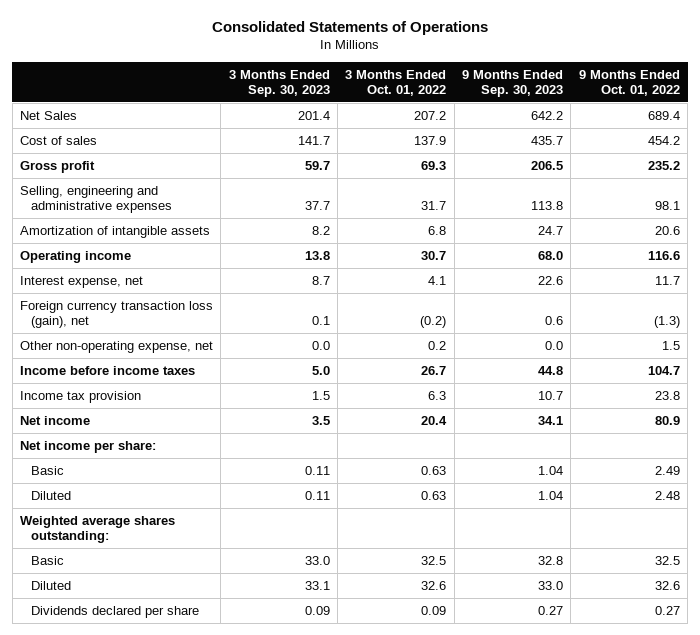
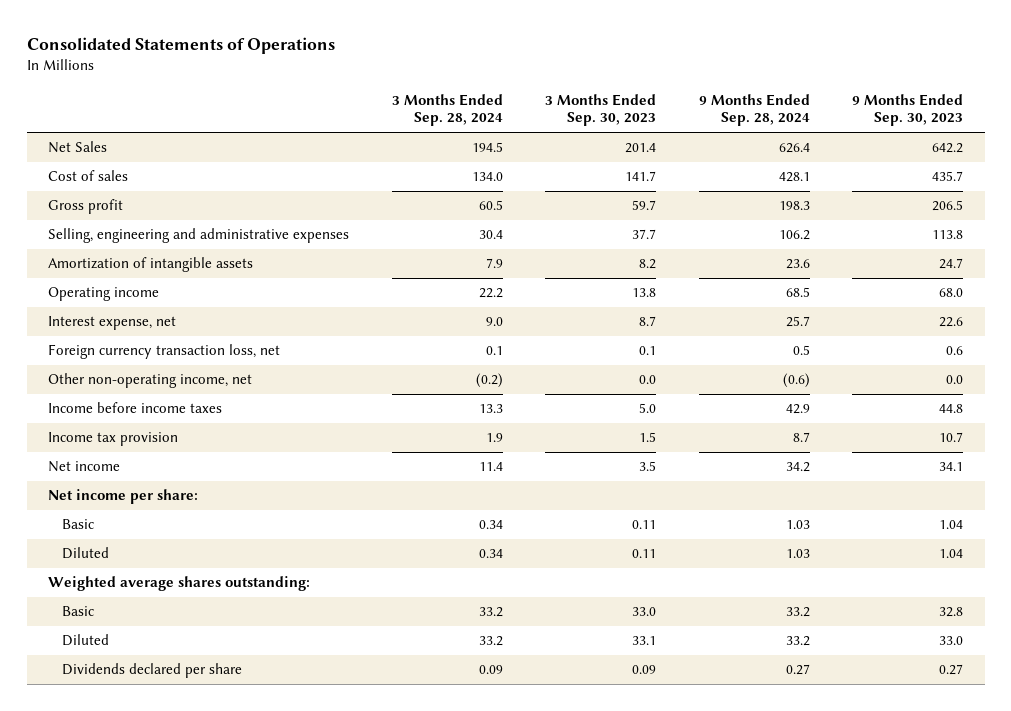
[345,70,447,96] 3 Months Ended Oct. 01, 2022 -> none
[578,70,680,96] 9 Months Ended Oct. 01, 2022 -> none
none -> [391,93,503,127] 3 Months Ended Sep. 28, 2024
none -> [698,93,810,127] 9 Months Ended Sep. 28, 2024
[20,300,214,328] Foreign currency transaction loss (gain), net -> [48,344,281,360] Foreign currency transaction loss, net
[20,340,214,353] Other non-operating expense, net -> [48,373,253,389] Other non-operating income, net

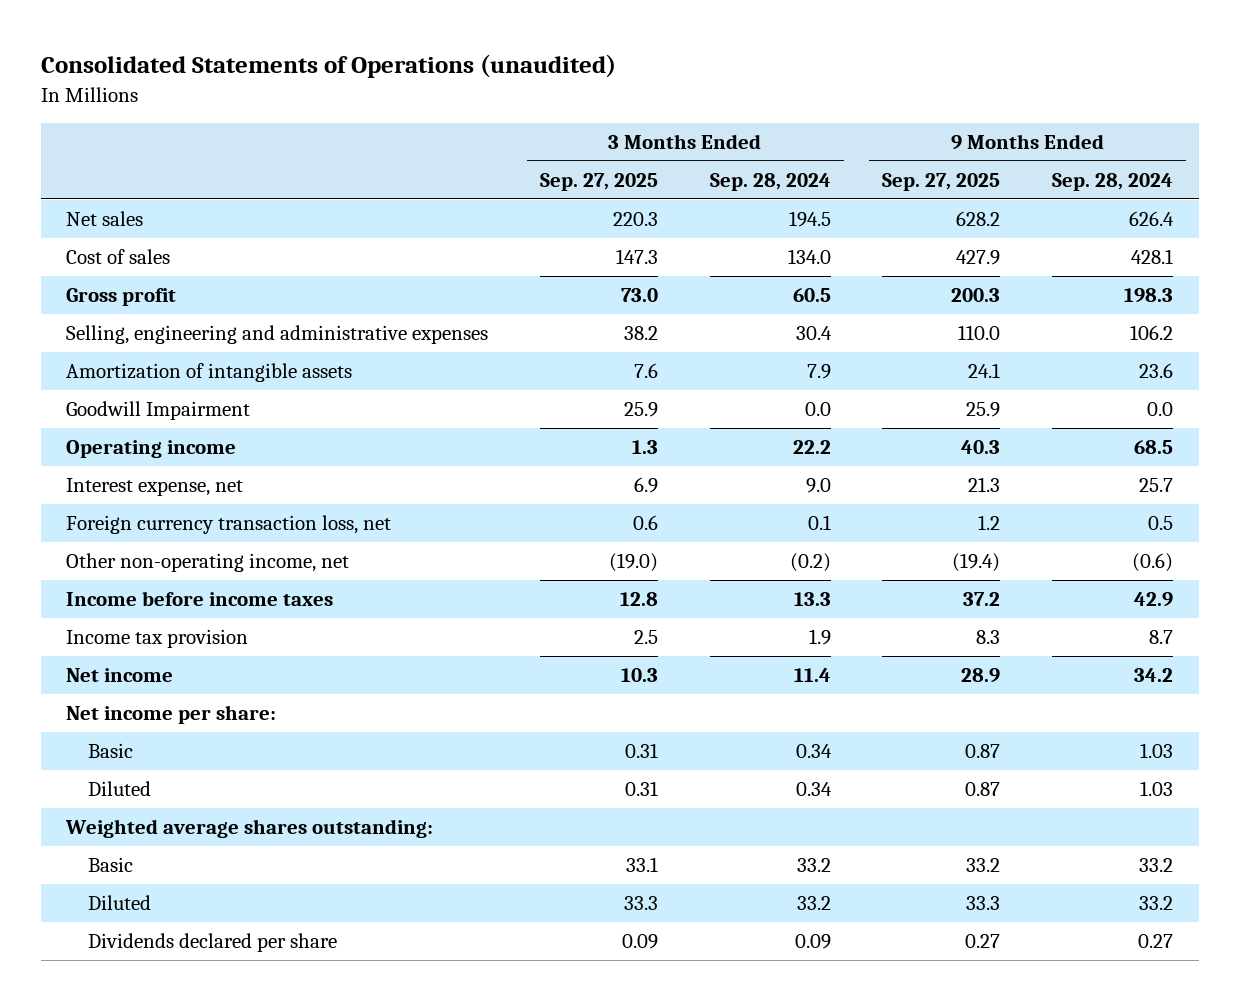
[26,37,335,55] Consolidated Statements of Operations -> [40,54,616,79] Consolidated Statements of Operations (unaudited)
[545,93,657,127] 3 Months Ended Sep. 30, 2023 -> none
[852,93,964,127] 9 Months Ended Sep. 30, 2023 -> none
none -> [540,173,659,192] Sep. 27, 2025
none -> [882,173,1001,192] Sep. 27, 2025
[48,141,108,154] Net Sales -> [66,211,144,227] Net sales
none -> [66,401,251,421] Goodwill Impairment

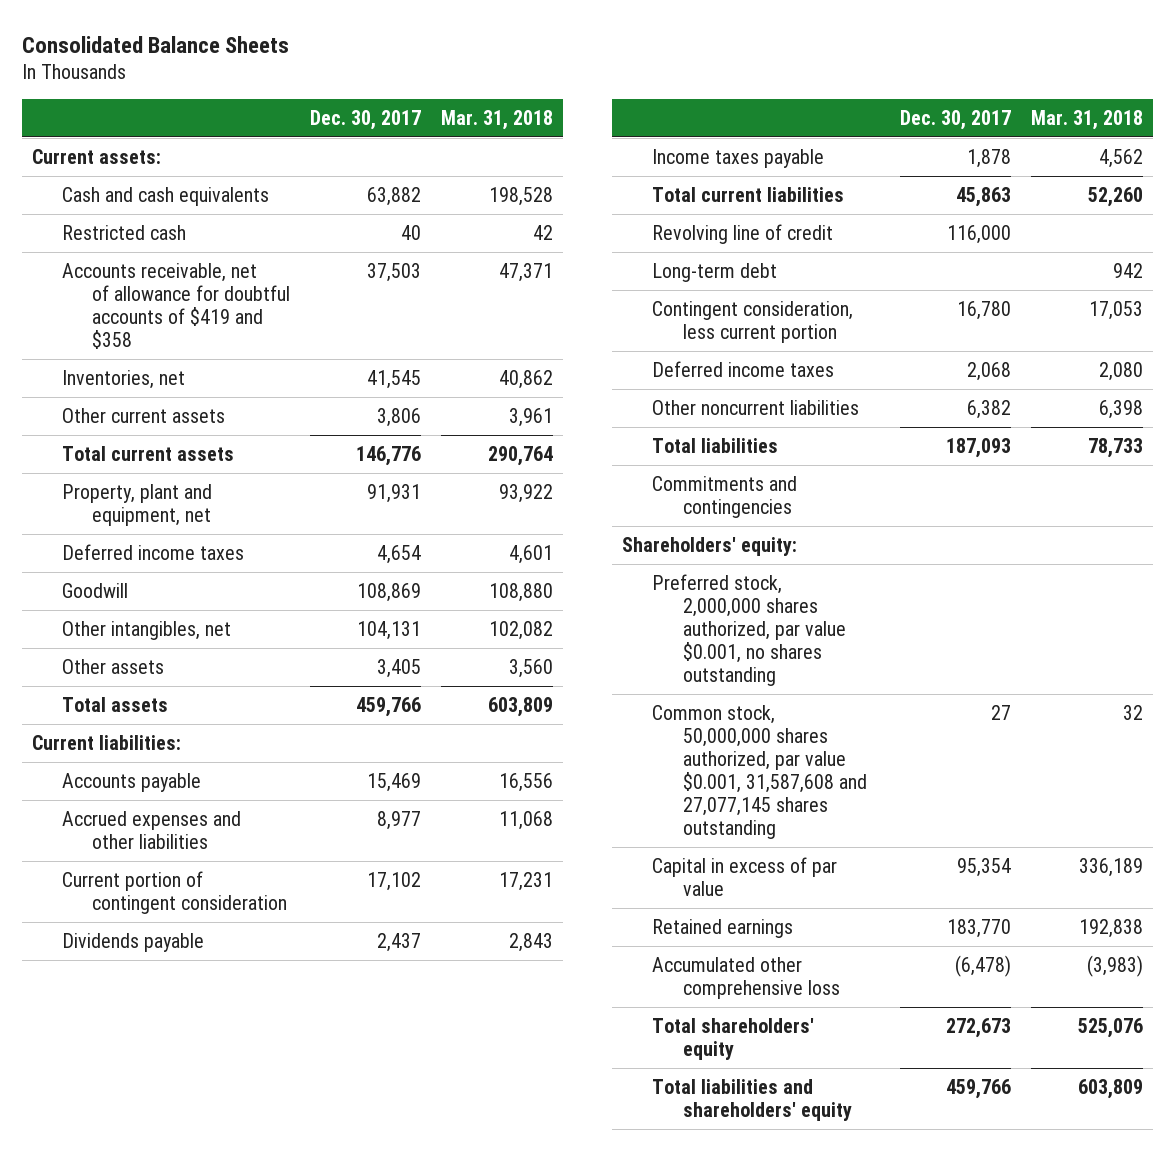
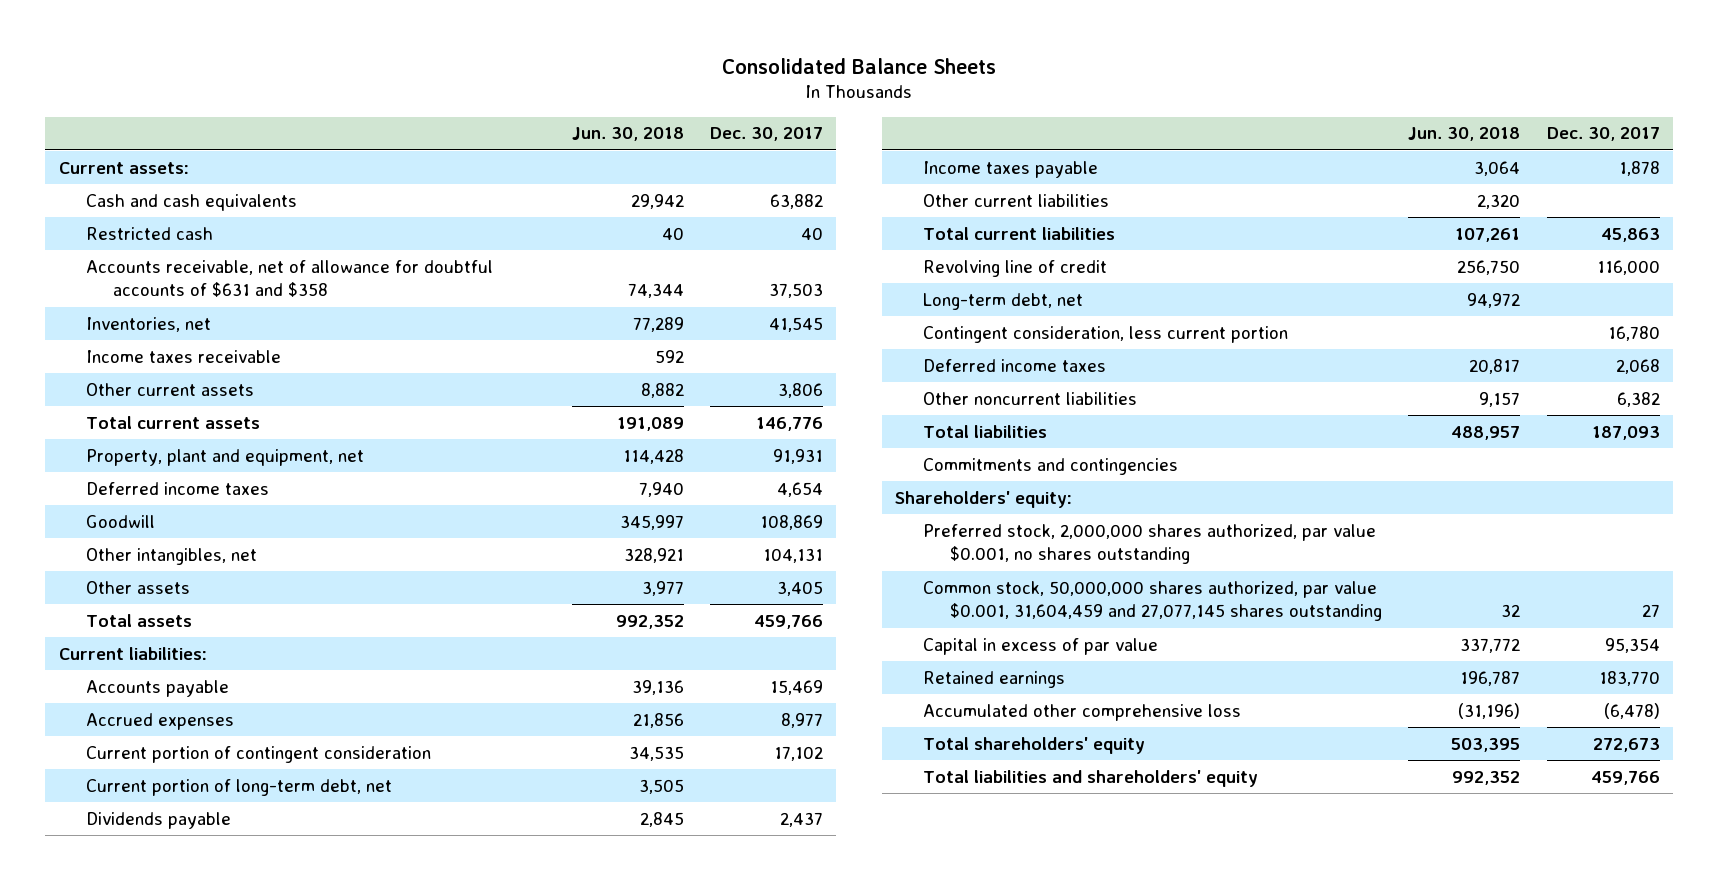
[441,109,554,130] Mar. 31, 2018 -> none
none -> [571,127,684,142] Jun. 30, 2018
[62,262,291,349] Accounts receivable, net of allowance for doubtful accounts of $419 and $358 -> [85,259,493,298] Accounts receivable, net of allowance for doubtful accounts of $631 and $358
none -> [85,349,281,363] Income taxes receivable
[62,810,242,849] Accrued expenses and other liabilities -> [85,712,234,730] Accrued expenses
none -> [85,778,392,796] Current portion of long-term debt, net
none -> [922,193,1109,207] Other current liabilities
[652,262,778,282] Long-term debt -> [922,292,1083,310] Long-term debt, net
[652,704,867,840] Common stock, 50,000,000 shares authorized, par value $0.001, 31,587,608 and 27,077,145 shares outstanding -> [922,580,1382,622] Common stock, 50,000,000 shares authorized, par value $0.001, 31,604,459 and 27,077,145 shares outstanding

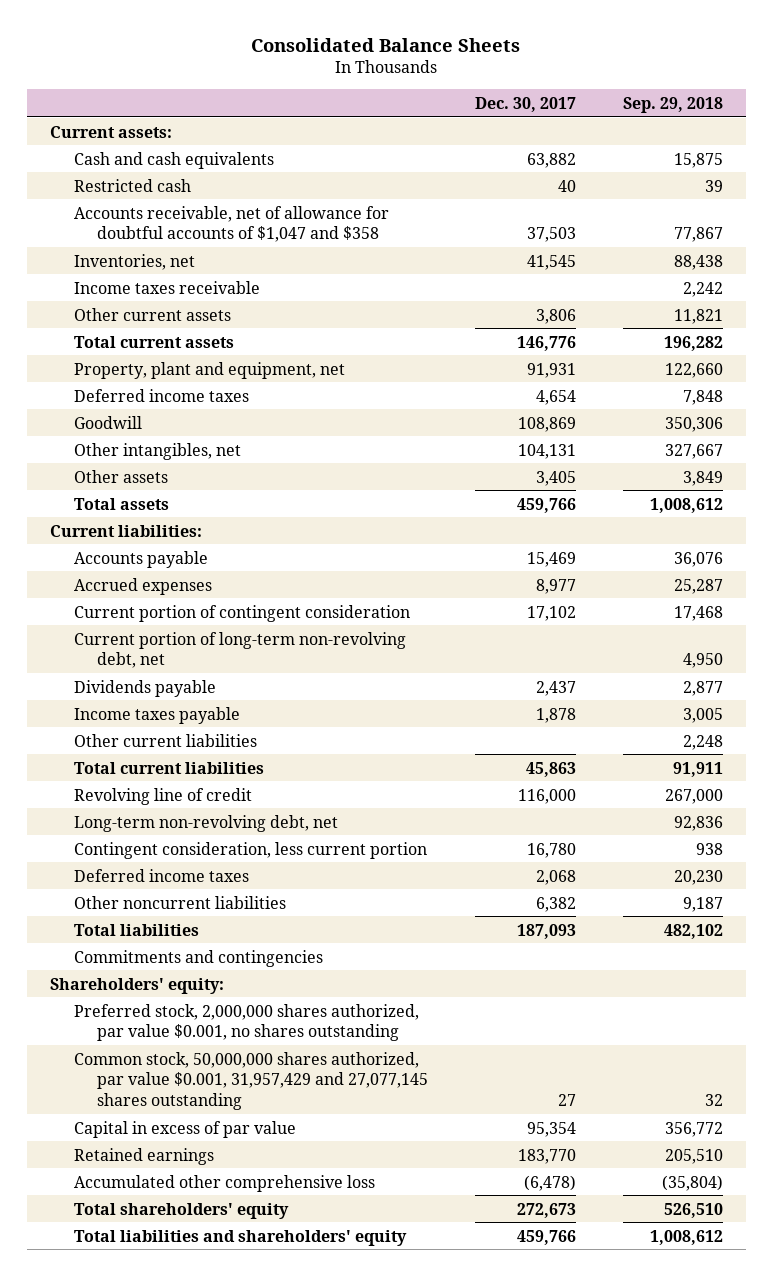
[571,127,684,142] Jun. 30, 2018 -> none
none -> [622,96,723,113] Sep. 29, 2018
[85,259,493,298] Accounts receivable, net of allowance for doubtful accounts of $631 and $358 -> [73,205,389,243] Accounts receivable, net of allowance for doubtful accounts of $1,047 and $358
[85,778,392,796] Current portion of long-term debt, net -> [73,631,406,669] Current portion of long-term non-revolving debt, net
[922,292,1083,310] Long-term debt, net -> [73,814,338,832] Long-term non-revolving debt, net
[922,580,1382,622] Common stock, 50,000,000 shares authorized, par value $0.001, 31,604,459 and 27,077,145 shares outstanding -> [73,1051,429,1110] Common stock, 50,000,000 shares authorized, par value $0.001, 31,957,429 and 27,077,145 shares outstanding

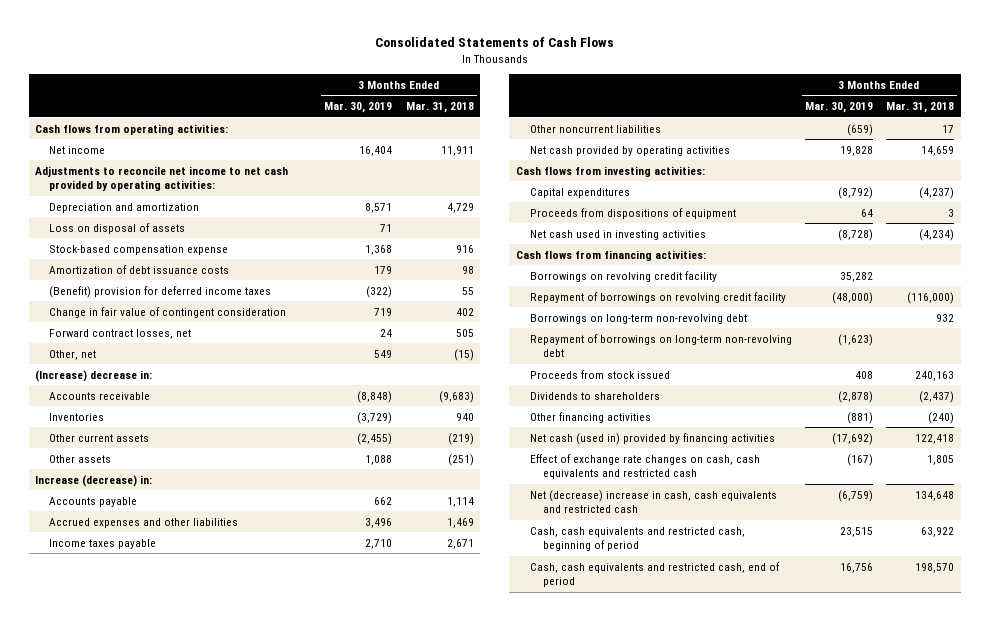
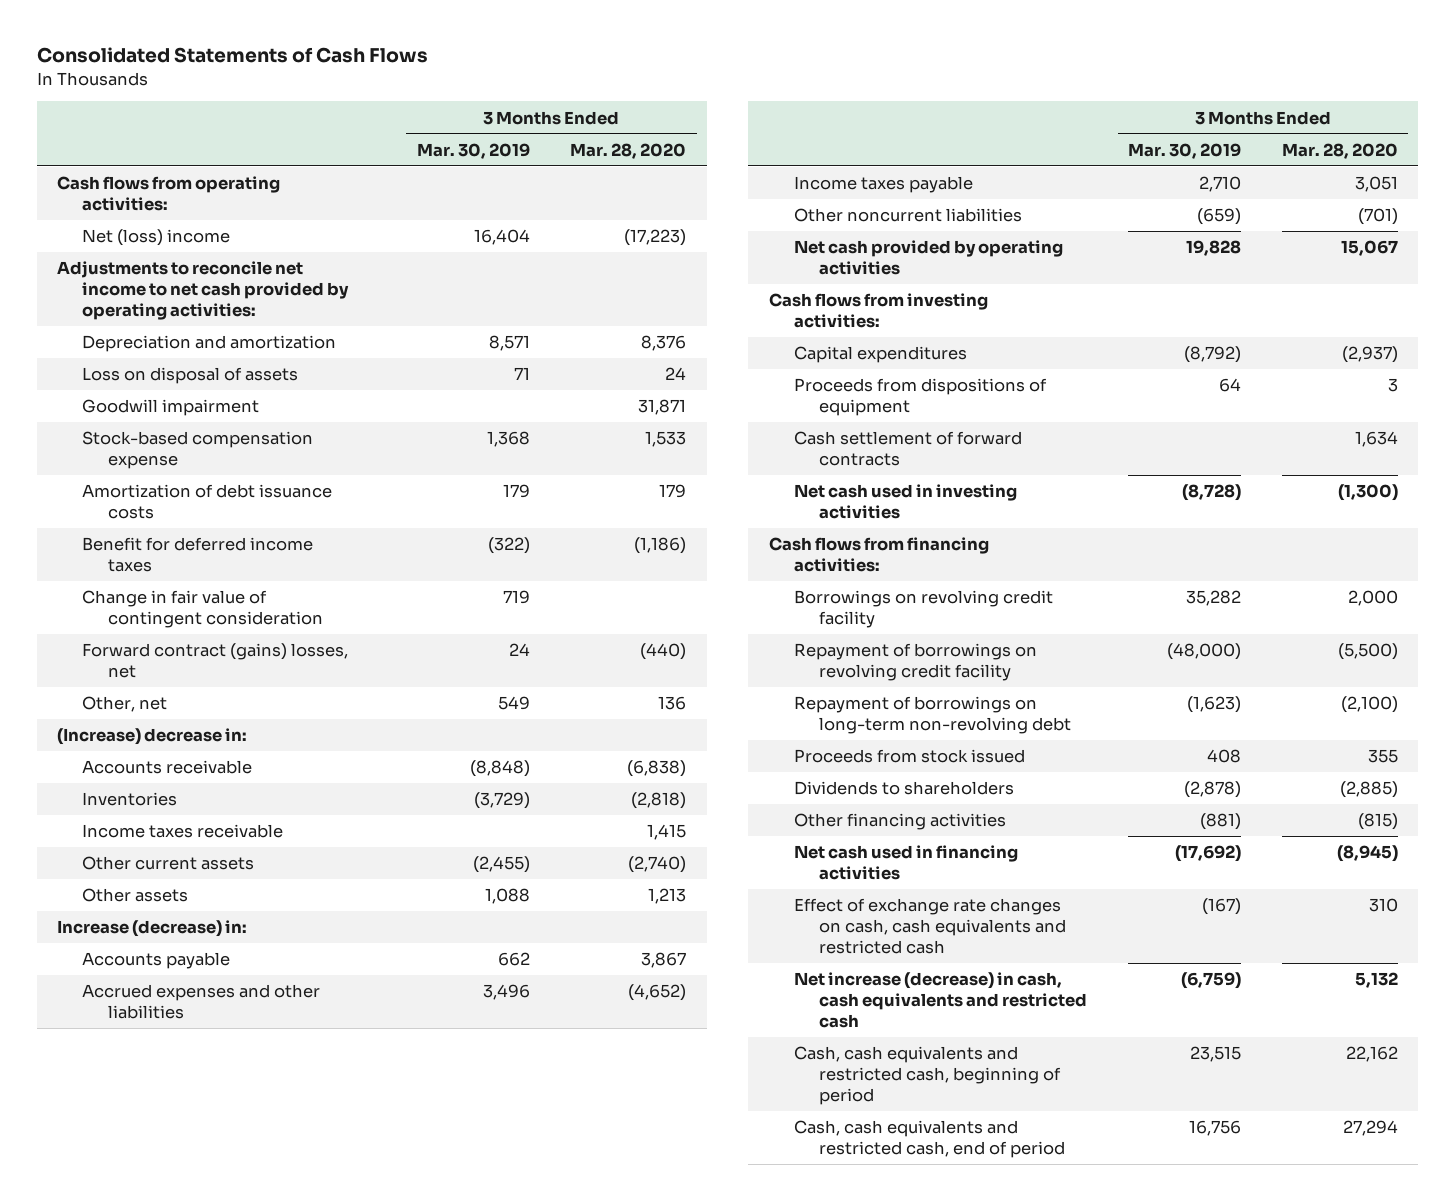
[405,102,474,114] Mar. 31, 2018 -> none
none -> [570,142,687,159] Mar. 28, 2020
[49,145,106,154] Net income -> [82,229,231,247] Net (loss) income
none -> [82,399,260,417] Goodwill impairment
[49,285,272,298] (Benefit) provision for deferred income taxes -> [82,537,314,573] Benefit for deferred income taxes
[49,328,192,339] Forward contract losses, net -> [82,643,349,679] Forward contract (gains) losses, net
none -> [82,824,284,839] Income taxes receivable
none -> [793,431,1022,467] Cash settlement of forward contracts
[529,313,747,324] Borrowings on long-term non-revolving debt -> none
[529,432,775,445] Net cash (used in) provided by financing activities -> [793,845,1018,881] Net cash used in financing activities
[529,489,777,514] Net (decrease) increase in cash, cash equivalents and restricted cash -> [793,972,1088,1029] Net increase (decrease) in cash, cash equivalents and restricted cash

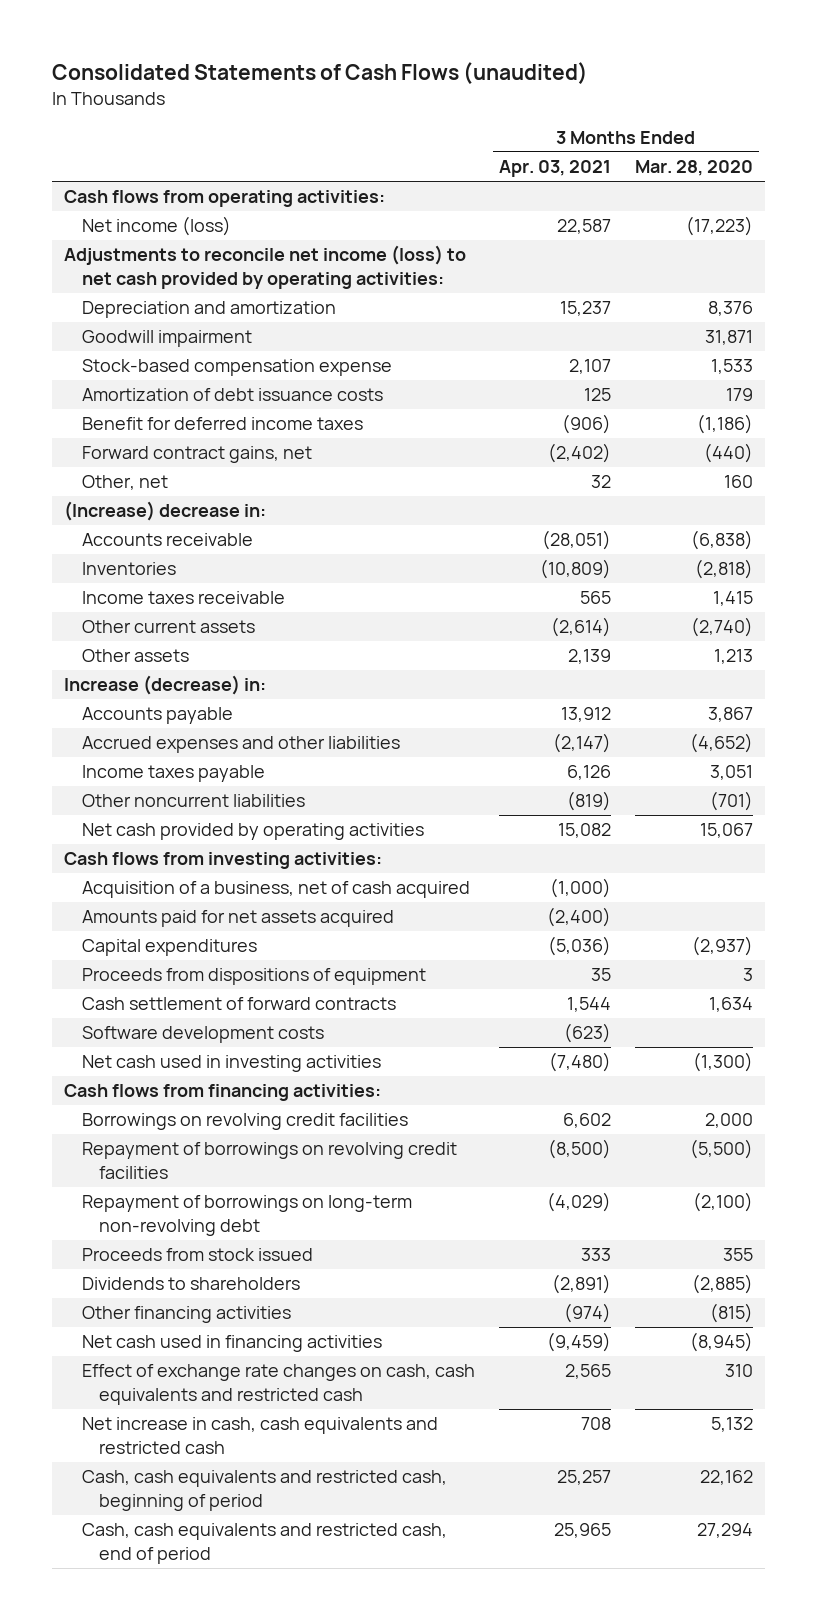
[36,47,428,64] Consolidated Statements of Cash Flows -> [51,61,588,84] Consolidated Statements of Cash Flows (unaudited)
[416,142,530,159] Mar. 30, 2019 -> none
none -> [498,160,611,178] Apr. 03, 2021
[82,229,231,247] Net (loss) income -> [81,216,231,237] Net income (loss)
[57,261,350,321] Adjustments to reconcile net income to net cash provided by operating activities: -> [63,245,466,289] Adjustments to reconcile net income (loss) to net cash provided by operating activities:
[82,367,299,385] Loss on disposal of assets -> none
[82,590,323,629] Change in fair value of contingent consideration -> none
[82,643,349,679] Forward contract (gains) losses, net -> [81,446,312,464] Forward contract gains, net
[658,696,687,711] 136 -> [724,475,754,489] 160
none -> [81,881,470,899] Acquisition of a business, net of cash acquired
none -> [81,910,394,928] Amounts paid for net assets acquired
none -> [81,1026,324,1044] Software development costs
[793,590,1053,629] Borrowings on revolving credit facility -> [81,1113,408,1131] Borrowings on revolving credit facilities
[793,643,1037,682] Repayment of borrowings on revolving credit facility -> [81,1142,457,1179] Repayment of borrowings on revolving credit facilities
[793,972,1088,1029] Net increase (decrease) in cash, cash equivalents and restricted cash -> [81,1417,438,1454] Net increase in cash, cash equivalents and restricted cash

